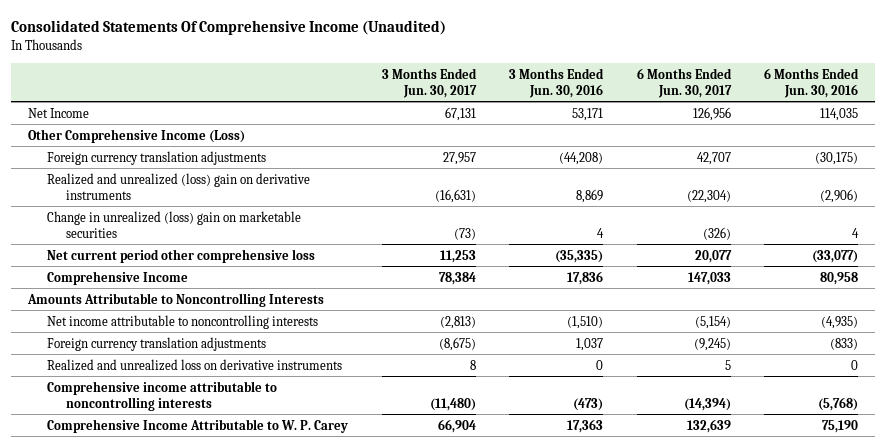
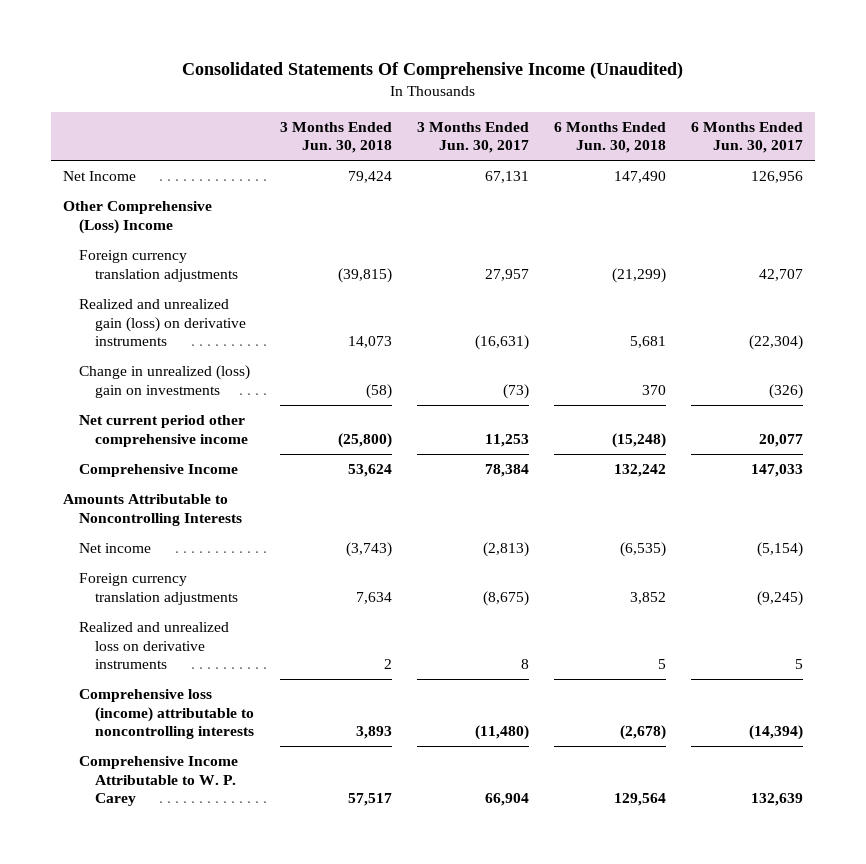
[509,67,605,98] 3 Months Ended Jun. 30, 2016 -> none
[764,67,860,98] 6 Months Ended Jun. 30, 2016 -> none
none -> [279,121,392,154] 3 Months Ended Jun. 30, 2018
none -> [553,121,666,154] 6 Months Ended Jun. 30, 2018
[28,128,246,143] Other Comprehensive Income (Loss) -> [63,201,213,234] Other Comprehensive (Loss) Income
[47,172,311,200] Realized and unrealized (loss) gain on derivative instruments -> [79,299,247,347] Realized and unrealized gain (loss) on derivative instruments
[47,210,302,238] Change in unrealized (loss) gain on marketable securities -> [79,365,251,398] Change in unrealized (loss) gain on investments
[47,248,316,263] Net current period other comprehensive loss -> [79,415,249,447] Net current period other comprehensive income
[47,314,319,329] Net income attributable to noncontrolling interests -> [79,543,152,554] Net income
[47,380,278,411] Comprehensive income attributable to noncontrolling interests -> [79,689,255,740] Comprehensive loss (income) attributable to noncontrolling interests

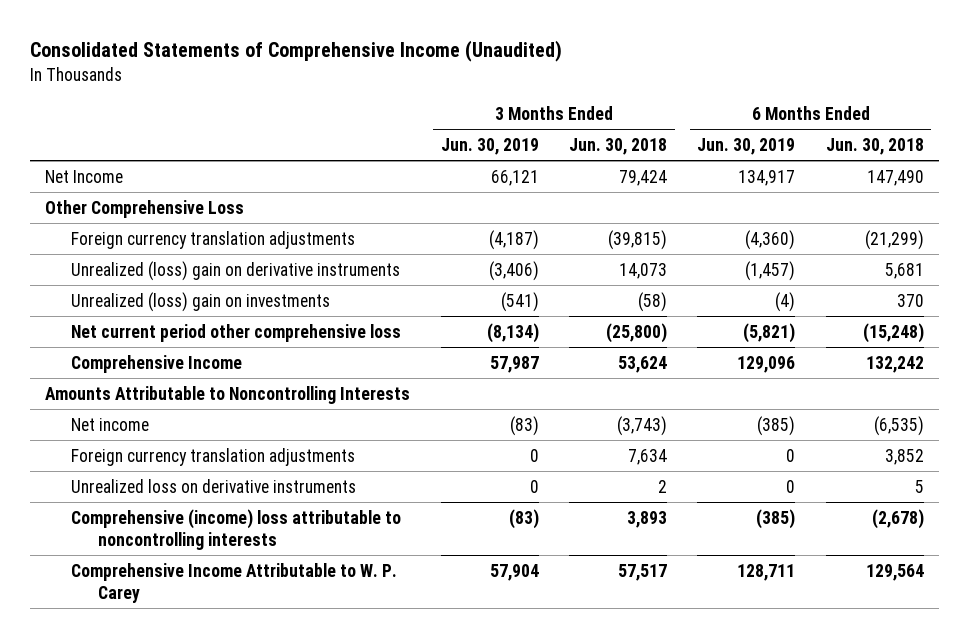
[181,61,683,79] Consolidated Statements Of Comprehensive Income (Unaudited) -> [29,40,562,63] Consolidated Statements of Comprehensive Income (Unaudited)
[416,121,529,154] 3 Months Ended Jun. 30, 2017 -> none
[690,121,803,154] 6 Months Ended Jun. 30, 2017 -> none
none -> [440,138,539,156] Jun. 30, 2019
none -> [697,138,796,156] Jun. 30, 2019
[63,201,213,234] Other Comprehensive (Loss) Income -> [45,199,245,218] Other Comprehensive Loss
[79,299,247,347] Realized and unrealized gain (loss) on derivative instruments -> [71,260,401,281] Unrealized (loss) gain on derivative instruments
[79,365,251,398] Change in unrealized (loss) gain on investments -> [71,291,331,312] Unrealized (loss) gain on investments
[79,415,249,447] Net current period other comprehensive income -> [71,323,402,342] Net current period other comprehensive loss
[79,622,230,670] Realized and unrealized loss on derivative instruments -> [71,478,357,493] Unrealized loss on derivative instruments
[79,689,255,740] Comprehensive loss (income) attributable to noncontrolling interests -> [71,508,402,551] Comprehensive (income) loss attributable to noncontrolling interests

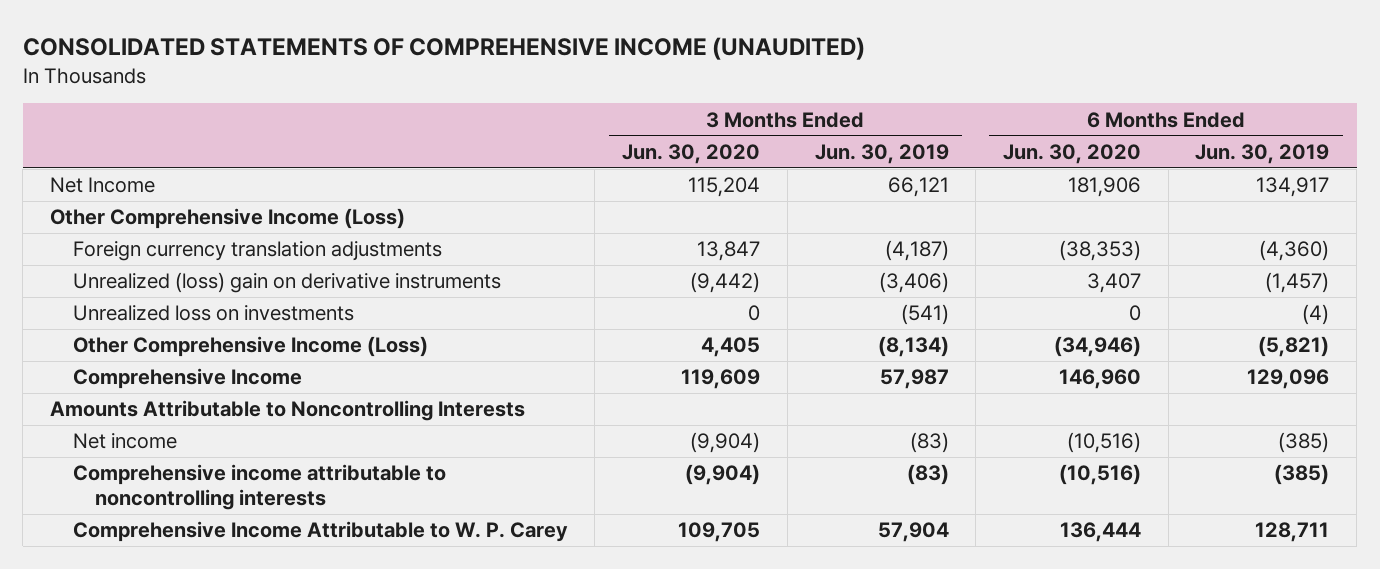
[29,40,562,63] Consolidated Statements of Comprehensive Income (Unaudited) -> [22,36,865,60] CONSOLIDATED STATEMENTS OF COMPREHENSIVE INCOME (UNAUDITED)
[568,138,667,156] Jun. 30, 2018 -> none
[825,138,924,156] Jun. 30, 2018 -> none
none -> [622,143,761,164] Jun. 30, 2020
none -> [1003,143,1142,164] Jun. 30, 2020
[45,199,245,218] Other Comprehensive Loss -> [50,208,406,230] Other Comprehensive Income (Loss)
[71,291,331,312] Unrealized (loss) gain on investments -> [72,305,354,322] Unrealized loss on investments
[71,323,402,342] Net current period other comprehensive loss -> [72,336,428,358] Other Comprehensive Income (Loss)
[71,447,356,466] Foreign currency translation adjustments -> none
[71,478,357,493] Unrealized loss on derivative instruments -> none
[71,508,402,551] Comprehensive (income) loss attributable to noncontrolling interests -> [72,464,446,510] Comprehensive income attributable to noncontrolling interests

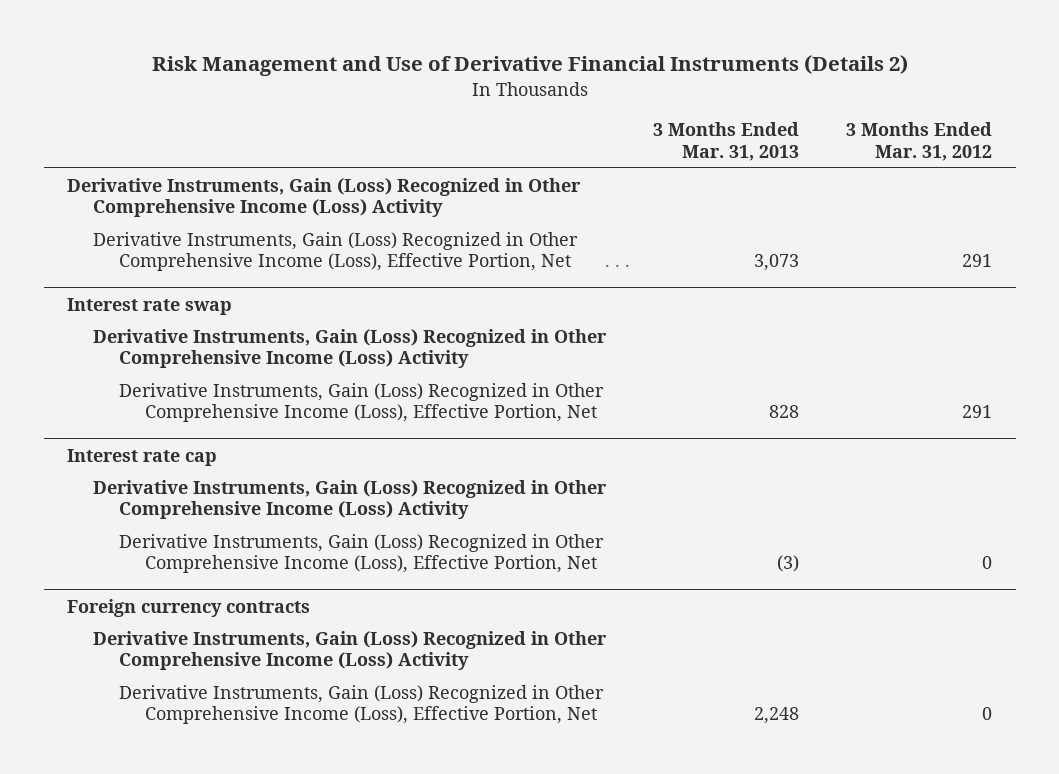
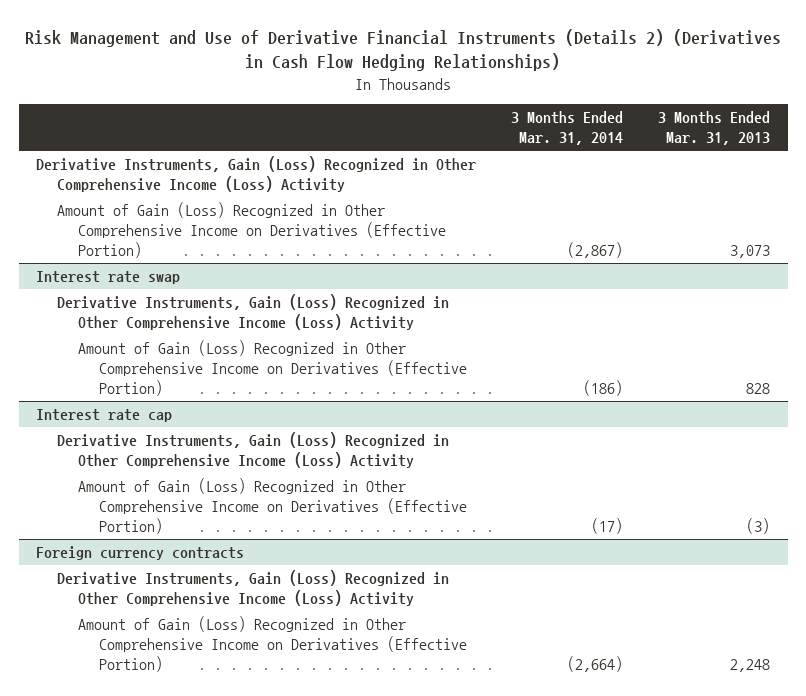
[151,55,908,77] Risk Management and Use of Derivative Financial Instruments (Details 2) -> [25,28,782,72] Risk Management and Use of Derivative Financial Instruments (Details 2) (Derivatives in Cash Flow Hedging Relationships)
[846,122,993,161] 3 Months Ended Mar. 31, 2012 -> none
none -> [511,111,624,146] 3 Months Ended Mar. 31, 2014
[93,231,579,272] Derivative Instruments, Gain (Loss) Recognized in Other Comprehensive Income (Loss), Effective Portion, Net -> [57,201,447,259] Amount of Gain (Loss) Recognized in Other Comprehensive Income on Derivatives (Effective Portion)
[118,382,604,423] Derivative Instruments, Gain (Loss) Recognized in Other Comprehensive Income (Loss), Effective Portion, Net -> [78,339,468,397] Amount of Gain (Loss) Recognized in Other Comprehensive Income on Derivatives (Effective Portion)
[118,533,604,574] Derivative Instruments, Gain (Loss) Recognized in Other Comprehensive Income (Loss), Effective Portion, Net -> [78,477,468,535] Amount of Gain (Loss) Recognized in Other Comprehensive Income on Derivatives (Effective Portion)
[118,684,604,725] Derivative Instruments, Gain (Loss) Recognized in Other Comprehensive Income (Loss), Effective Portion, Net -> [78,615,468,673] Amount of Gain (Loss) Recognized in Other Comprehensive Income on Derivatives (Effective Portion)

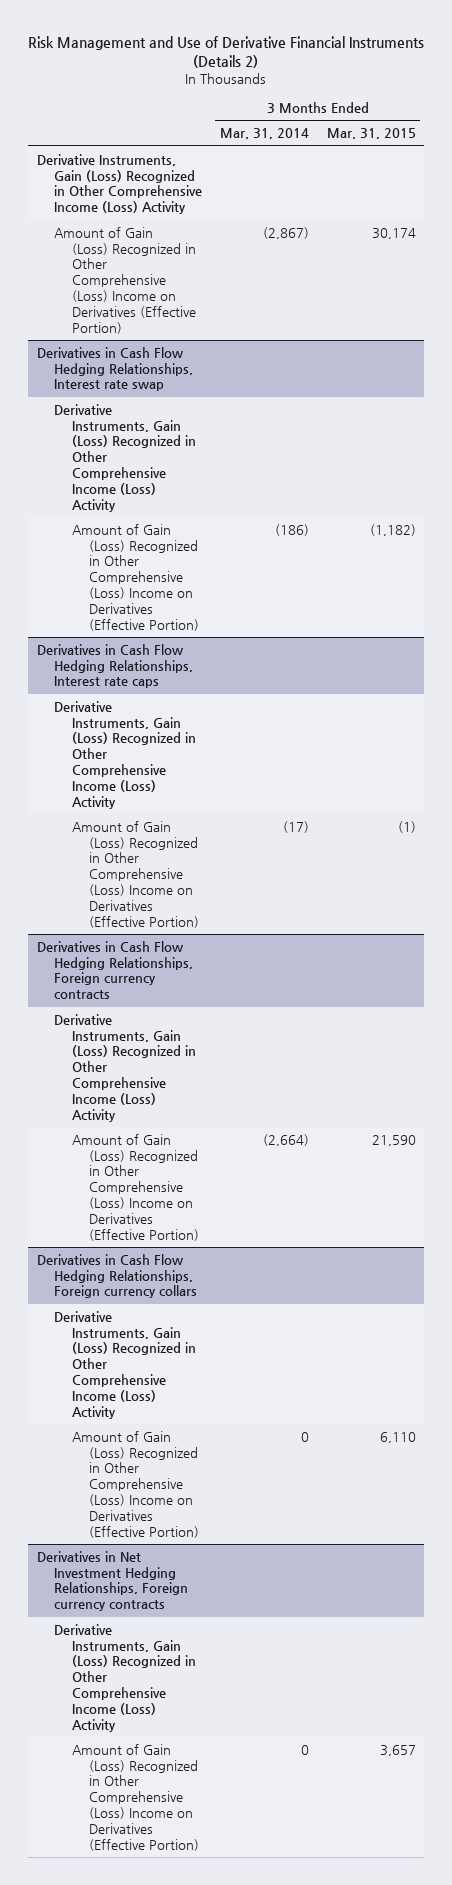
[25,28,782,72] Risk Management and Use of Derivative Financial Instruments (Details 2) (Derivatives in Cash Flow Hedging Relationships) -> [28,35,425,69] Risk Management and Use of Derivative Financial Instruments (Details 2)
[658,111,771,146] 3 Months Ended Mar. 31, 2013 -> none
none -> [326,128,416,140] Mar. 31, 2015
[36,270,181,284] Interest rate swap -> none
[57,201,447,259] Amount of Gain (Loss) Recognized in Other Comprehensive Income on Derivatives (Effective Portion) -> [54,226,196,334] Amount of Gain (Loss) Recognized in Other Comprehensive (Loss) Income on Derivatives (Effective Portion)
none -> [36,346,194,392] Derivatives in Cash Flow Hedging Relationships, Interest rate swap
[36,408,173,422] Interest rate cap -> none
[78,339,468,397] Amount of Gain (Loss) Recognized in Other Comprehensive Income on Derivatives (Effective Portion) -> [71,523,200,631] Amount of Gain (Loss) Recognized in Other Comprehensive (Loss) Income on Derivatives (Effective Portion)
none -> [36,643,194,689] Derivatives in Cash Flow Hedging Relationships, Interest rate caps
[36,545,245,560] Foreign currency contracts -> none
[78,477,468,535] Amount of Gain (Loss) Recognized in Other Comprehensive Income on Derivatives (Effective Portion) -> [71,820,200,928] Amount of Gain (Loss) Recognized in Other Comprehensive (Loss) Income on Derivatives (Effective Portion)
none -> [36,940,194,1000] Derivatives in Cash Flow Hedging Relationships, Foreign currency contracts
[78,615,468,673] Amount of Gain (Loss) Recognized in Other Comprehensive Income on Derivatives (Effective Portion) -> [71,1133,200,1241] Amount of Gain (Loss) Recognized in Other Comprehensive (Loss) Income on Derivatives (Effective Portion)
none -> [36,1253,198,1299] Derivatives in Cash Flow Hedging Relationships, Foreign currency collars
none -> [54,1310,196,1419] Derivative Instruments, Gain (Loss) Recognized in Other Comprehensive Income (Loss) Activity
none -> [71,1430,200,1538] Amount of Gain (Loss) Recognized in Other Comprehensive (Loss) Income on Derivatives (Effective Portion)
none -> [36,1550,189,1612] Derivatives in Net Investment Hedging Relationships, Foreign currency contracts
none -> [54,1623,196,1732] Derivative Instruments, Gain (Loss) Recognized in Other Comprehensive Income (Loss) Activity
none -> [71,1743,200,1851] Amount of Gain (Loss) Recognized in Other Comprehensive (Loss) Income on Derivatives (Effective Portion)

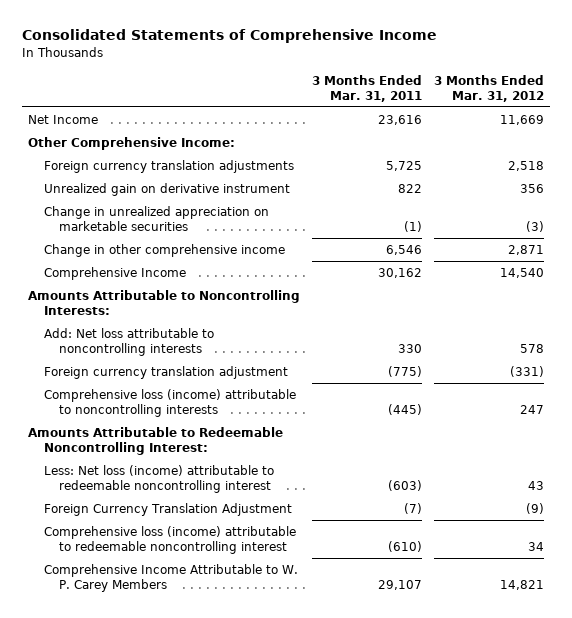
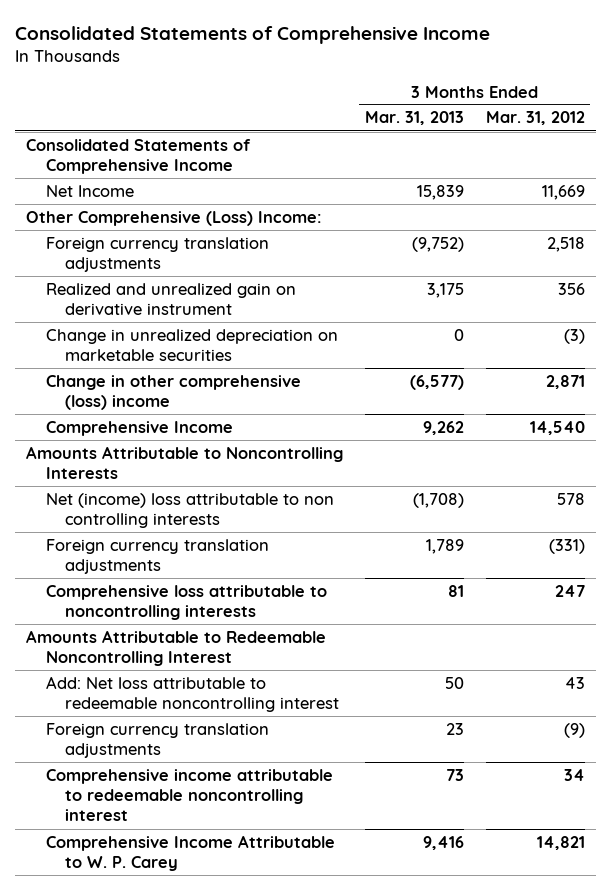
[312,74,423,102] 3 Months Ended Mar. 31, 2011 -> none
none -> [364,111,464,126] Mar. 31, 2013
none -> [25,138,251,175] Consolidated Statements of Comprehensive Income
[27,136,235,150] Other Comprehensive Income: -> [25,210,322,226] Other Comprehensive (Loss) Income:
[43,182,290,196] Unrealized gain on derivative instrument -> [45,282,296,316] Realized and unrealized gain on derivative instrument
[43,205,269,231] Change in unrealized appreciation on marketable securities -> [45,328,338,362] Change in unrealized depreciation on marketable securities
[43,243,285,257] Change in other comprehensive income -> [45,374,301,411] Change in other comprehensive (loss) income
[27,289,300,315] Amounts Attributable to Noncontrolling Interests: -> [25,445,343,480] Amounts Attributable to Noncontrolling Interests
[43,327,214,356] Add: Net loss attributable to noncontrolling interests -> [45,492,334,529] Net (income) loss attributable to non controlling interests
[43,365,288,379] Foreign currency translation adjustment -> [45,538,269,575] Foreign currency translation adjustments
[43,388,296,417] Comprehensive loss (income) attributable to noncontrolling interests -> [45,584,327,621] Comprehensive loss attributable to noncontrolling interests
[27,426,283,455] Amounts Attributable to Redeemable Noncontrolling Interest: -> [25,629,326,667] Amounts Attributable to Redeemable Noncontrolling Interest
[43,464,274,493] Less: Net loss (income) attributable to redeemable noncontrolling interest -> [45,675,340,713] Add: Net loss attributable to redeemable noncontrolling interest
[43,502,292,516] Foreign Currency Translation Adjustment -> [45,722,269,759] Foreign currency translation adjustments
[43,525,296,554] Comprehensive loss (income) attributable to redeemable noncontrolling interest -> [45,768,333,822] Comprehensive income attributable to redeemable noncontrolling interest
[43,563,298,592] Comprehensive Income Attributable to W. P. Carey Members -> [45,834,335,872] Comprehensive Income Attributable to W. P. Carey

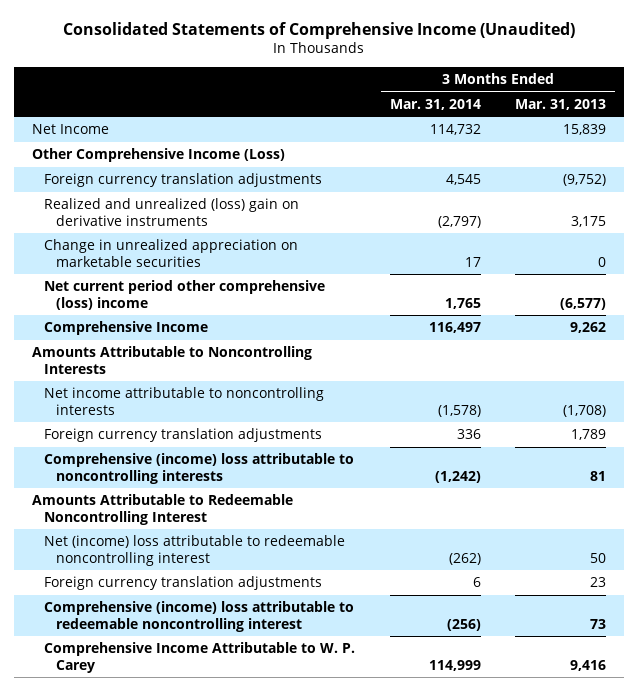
[14,26,490,45] Consolidated Statements of Comprehensive Income -> [63,22,576,40] Consolidated Statements of Comprehensive Income (Unaudited)
[485,111,585,126] Mar. 31, 2012 -> none
none -> [389,98,481,110] Mar. 31, 2014
[25,138,251,175] Consolidated Statements of Comprehensive Income -> none
[25,210,322,226] Other Comprehensive (Loss) Income: -> [31,148,285,163] Other Comprehensive Income (Loss)
[45,282,296,316] Realized and unrealized gain on derivative instrument -> [44,198,300,226] Realized and unrealized (loss) gain on derivative instruments
[45,328,338,362] Change in unrealized depreciation on marketable securities -> [44,239,299,267] Change in unrealized appreciation on marketable securities
[45,374,301,411] Change in other comprehensive (loss) income -> [44,280,326,310] Net current period other comprehensive (loss) income
[45,492,334,529] Net (income) loss attributable to non controlling interests -> [44,387,325,415] Net income attributable to noncontrolling interests
[45,584,327,621] Comprehensive loss attributable to noncontrolling interests -> [44,453,355,484] Comprehensive (income) loss attributable to noncontrolling interests
[45,675,340,713] Add: Net loss attributable to redeemable noncontrolling interest -> [44,535,346,566] Net (income) loss attributable to redeemable noncontrolling interest
[45,768,333,822] Comprehensive income attributable to redeemable noncontrolling interest -> [44,601,355,632] Comprehensive (income) loss attributable to redeemable noncontrolling interest

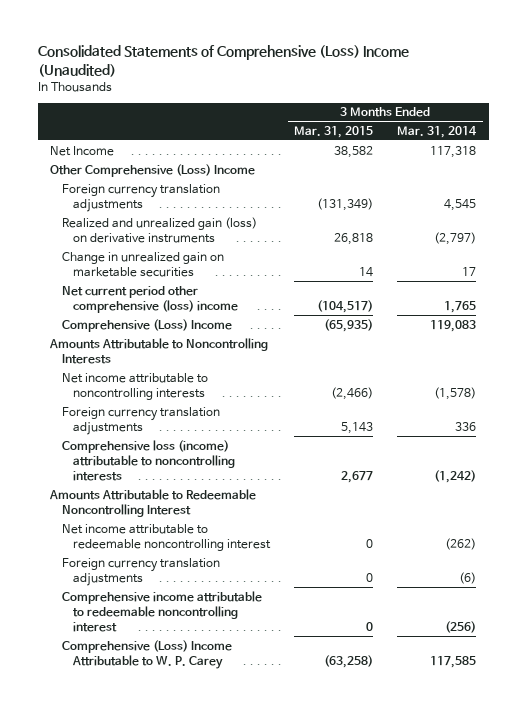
[63,22,576,40] Consolidated Statements of Comprehensive Income (Unaudited) -> [37,45,409,77] Consolidated Statements of Comprehensive (Loss) Income (Unaudited)
[515,98,607,110] Mar. 31, 2013 -> none
none -> [294,125,374,138] Mar. 31, 2015
[429,124,481,136] 114,732 -> [430,145,477,158] 117,318
[31,148,285,163] Other Comprehensive Income (Loss) -> [49,163,255,177] Other Comprehensive (Loss) Income
[44,198,300,226] Realized and unrealized (loss) gain on derivative instruments -> [61,216,257,243] Realized and unrealized gain (loss) on derivative instruments
[44,239,299,267] Change in unrealized appreciation on marketable securities -> [61,251,224,277] Change in unrealized gain on marketable securities
[44,321,209,336] Comprehensive Income -> [61,318,232,332] Comprehensive (Loss) Income
[428,322,481,334] 116,497 -> [430,319,477,332] 119,083
[44,453,355,484] Comprehensive (income) loss attributable to noncontrolling interests -> [61,439,236,481] Comprehensive loss (income) attributable to noncontrolling interests
[44,535,346,566] Net (income) loss attributable to redeemable noncontrolling interest -> [61,523,272,551] Net income attributable to redeemable noncontrolling interest
[472,577,481,588] 6 -> [459,571,477,584] (6)
[44,601,355,632] Comprehensive (income) loss attributable to redeemable noncontrolling interest -> [61,590,262,632] Comprehensive income attributable to redeemable noncontrolling interest
[44,642,356,673] Comprehensive Income Attributable to W. P. Carey -> [61,639,232,669] Comprehensive (Loss) Income Attributable to W. P. Carey
[428,659,481,671] 114,999 -> [430,655,477,668] 117,585

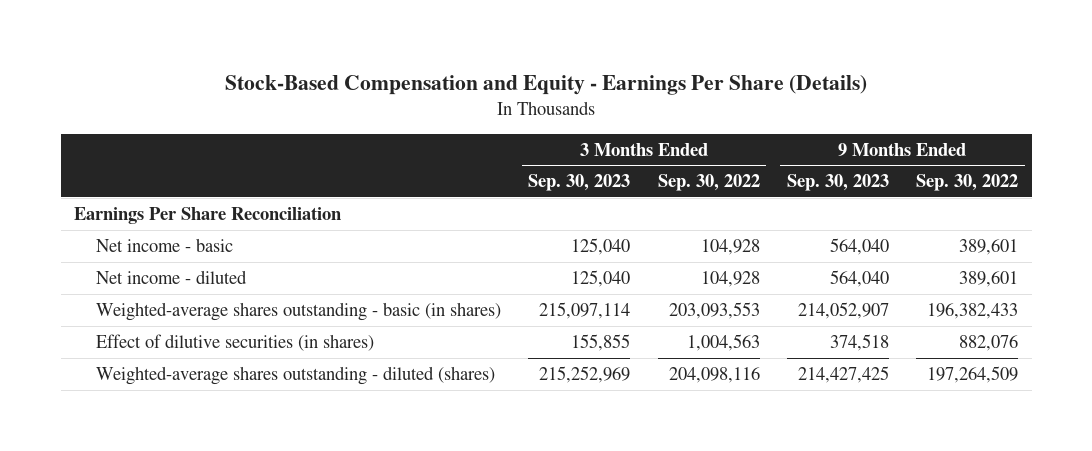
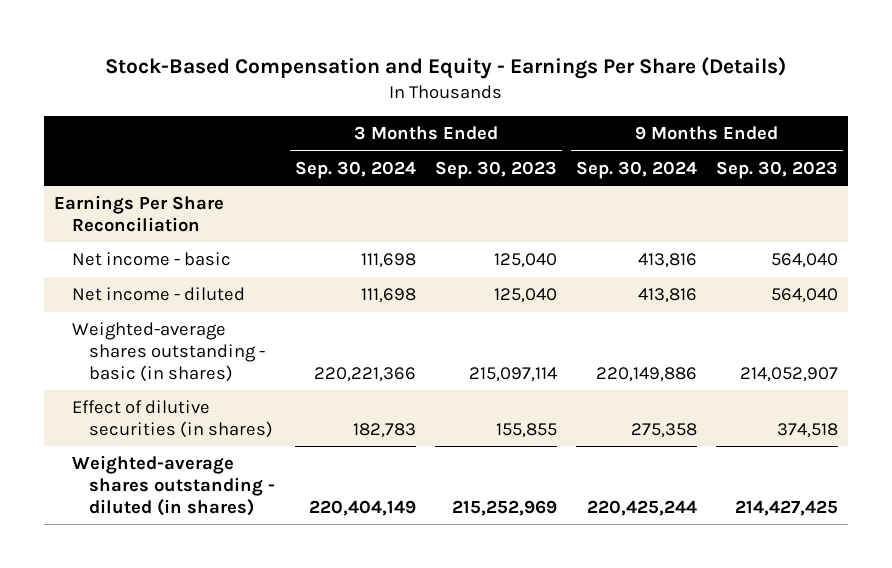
[657,174,760,192] Sep. 30, 2022 -> none
[915,174,1018,192] Sep. 30, 2022 -> none
none -> [294,160,416,179] Sep. 30, 2024
none -> [576,160,698,179] Sep. 30, 2024
[96,365,496,385] Weighted-average shares outstanding - diluted (shares) -> [71,455,276,516] Weighted-average shares outstanding - diluted (in shares)

